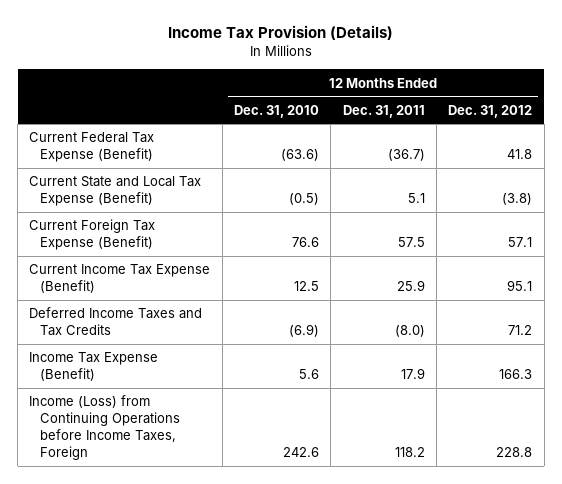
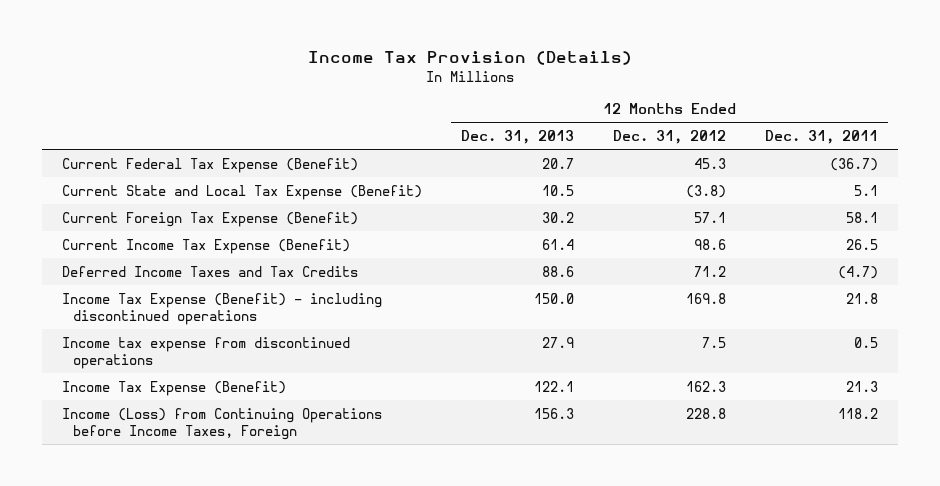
[234,104,320,118] Dec. 31, 2010 -> none
none -> [461,129,575,144] Dec. 31, 2013
[507,149,533,160] 41.8 -> [694,157,727,169] 45.3
[397,237,425,248] 57.5 -> [846,211,879,223] 58.1
[396,280,425,292] 25.9 -> [846,238,879,250] 26.5
[507,280,533,292] 95.1 -> [694,238,727,250] 98.6
[394,325,425,338] (8.0) -> [838,265,879,279] (4.7)
none -> [61,292,382,326] Income Tax Expense (Benefit) - including discontinued operations
none -> [61,336,350,370] Income tax expense from discontinued operations
[400,368,425,380] 17.9 -> [846,380,879,392] 21.3
[499,369,533,380] 166.3 -> [686,380,727,392] 162.3

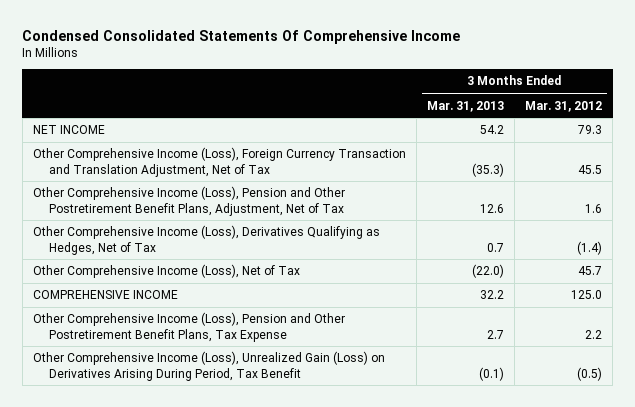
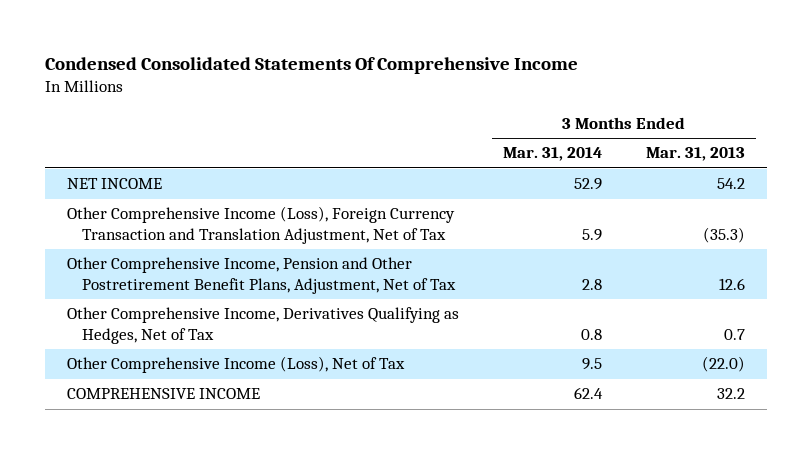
[525,100,603,112] Mar. 31, 2012 -> none
none -> [502,147,602,162] Mar. 31, 2014
[32,186,345,216] Other Comprehensive Income (Loss), Pension and Other Postretirement Benefit Plans, Adjustment, Net of Tax -> [66,257,457,294] Other Comprehensive Income, Pension and Other Postretirement Benefit Plans, Adjustment, Net of Tax
[32,225,380,255] Other Comprehensive Income (Loss), Derivatives Qualifying as Hedges, Net of Tax -> [66,307,459,344] Other Comprehensive Income, Derivatives Qualifying as Hedges, Net of Tax
[32,312,345,342] Other Comprehensive Income (Loss), Pension and Other Postretirement Benefit Plans, Tax Expense -> none
[32,351,385,381] Other Comprehensive Income (Loss), Unrealized Gain (Loss) on Derivatives Arising During Period, Tax Benefit -> none

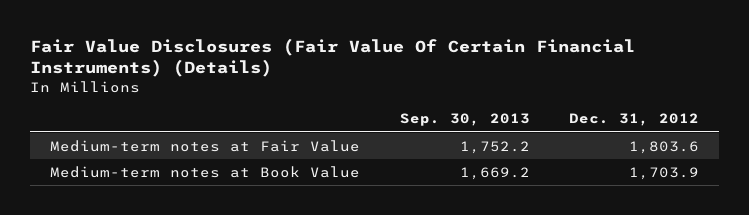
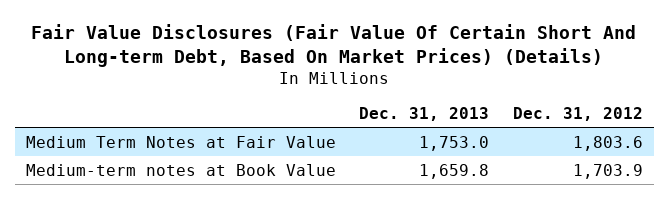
[30,37,636,78] Fair Value Disclosures (Fair Value Of Certain Financial Instruments) (Details) -> [31,23,637,67] Fair Value Disclosures (Fair Value Of Certain Short And Long-term Debt, Based On Market Prices) (Details)
[399,113,530,127] Sep. 30, 2013 -> none
none -> [359,106,490,121] Dec. 31, 2013
[50,139,361,152] Medium-term notes at Fair Value -> [26,135,337,148] Medium Term Notes at Fair Value

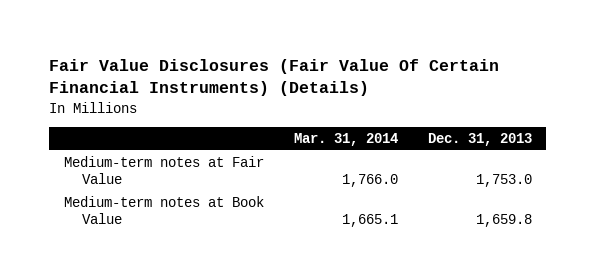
[31,23,637,67] Fair Value Disclosures (Fair Value Of Certain Short And Long-term Debt, Based On Market Prices) (Details) -> [49,59,500,97] Fair Value Disclosures (Fair Value Of Certain Financial Instruments) (Details)
[512,106,643,121] Dec. 31, 2012 -> none
none -> [293,132,398,146] Mar. 31, 2014
[26,135,337,148] Medium Term Notes at Fair Value -> [64,156,265,184] Medium-term notes at Fair Value

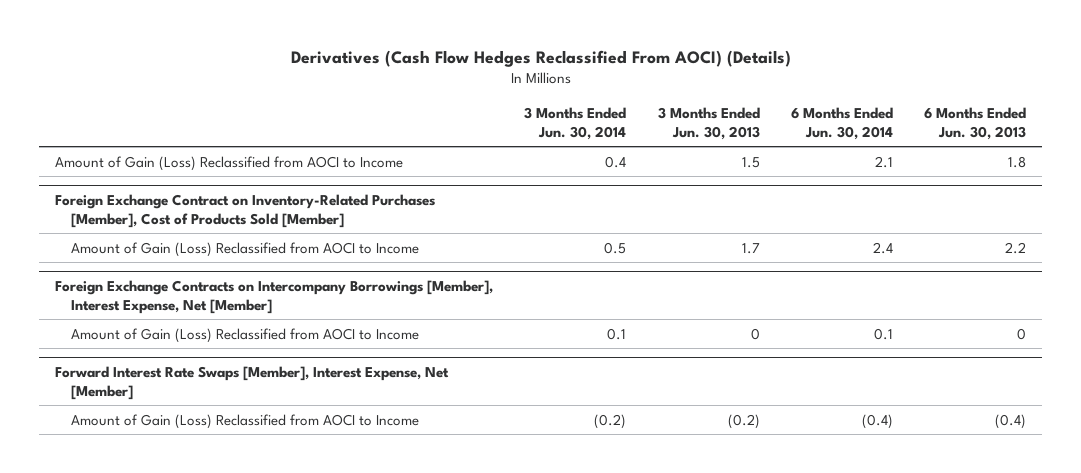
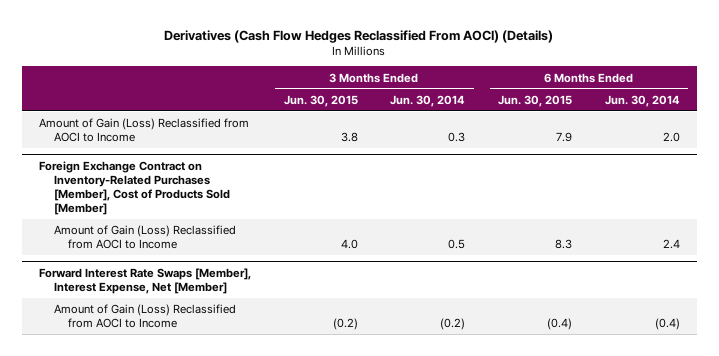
[657,106,760,140] 3 Months Ended Jun. 30, 2013 -> none
[924,106,1027,140] 6 Months Ended Jun. 30, 2013 -> none
none -> [283,94,358,107] Jun. 30, 2015
none -> [498,94,573,107] Jun. 30, 2015
[605,155,627,168] 0.4 -> [448,131,466,142] 0.3
[874,155,893,168] 2.1 -> [663,131,681,142] 2.0
[54,279,493,314] Foreign Exchange Contracts on Intercompany Borrowings [Member], Interest Expense, Net [Member] -> none
[70,327,419,343] Amount of Gain (Loss) Reclassified from AOCI to Income -> none

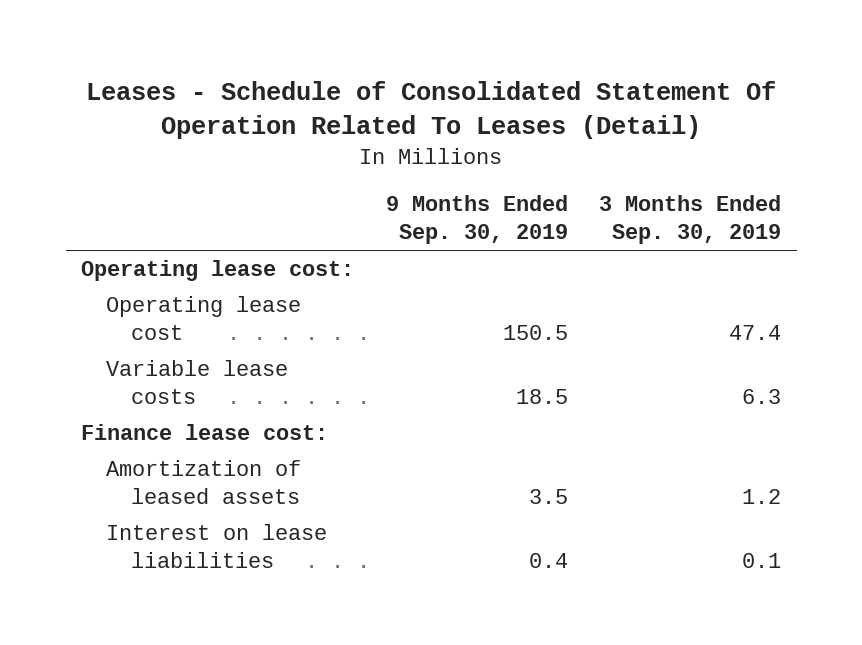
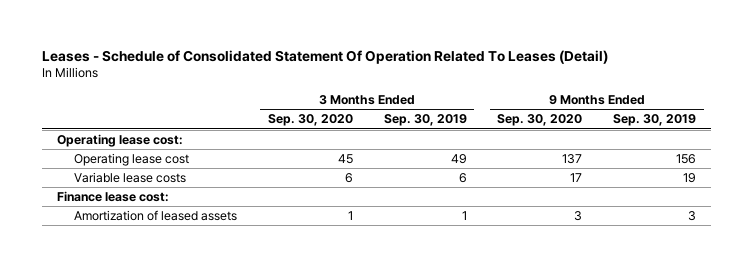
none -> [268,114,354,127] Sep. 30, 2020
none -> [497,114,583,127] Sep. 30, 2020
[502,325,568,341] 150.5 -> [675,154,696,165] 156
[729,325,782,341] 47.4 -> [450,154,467,165] 49
[515,389,568,405] 18.5 -> [682,173,696,184] 19
[742,389,782,405] 6.3 -> [458,173,467,184] 6
[106,524,328,569] Interest on lease liabilities -> none
[528,489,568,505] 3.5 -> [687,211,696,222] 3
[742,489,782,505] 1.2 -> [461,211,467,221] 1

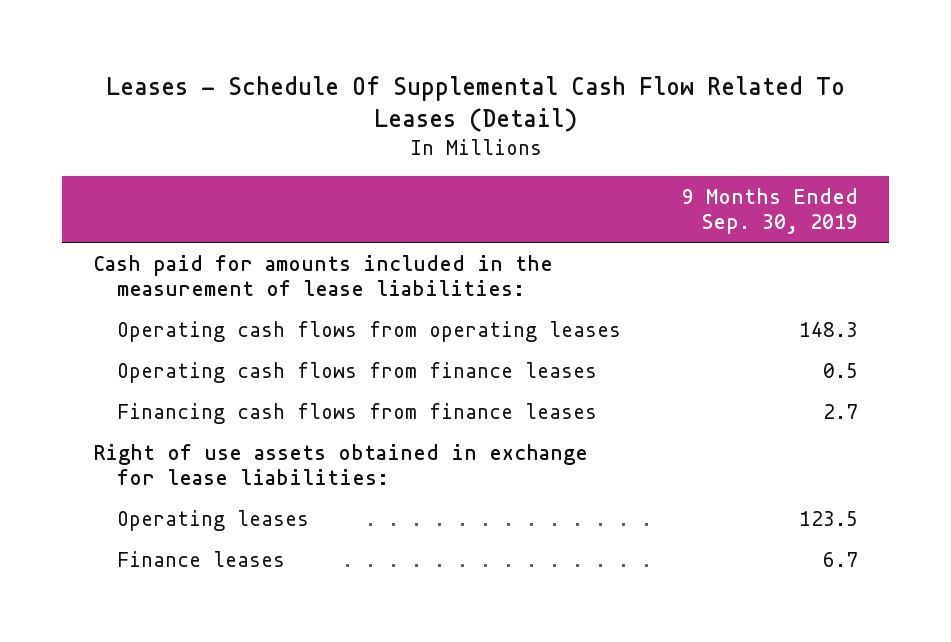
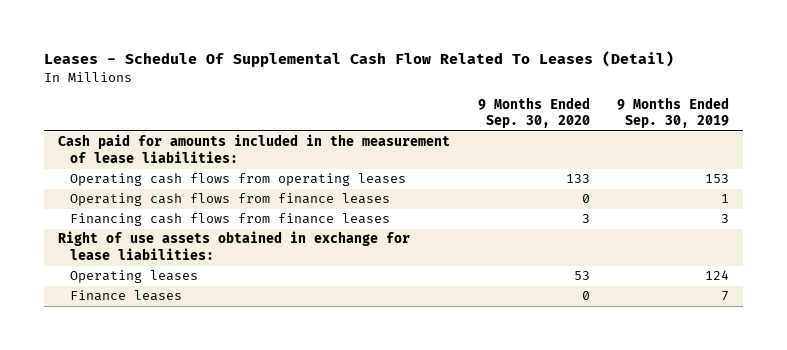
none -> [477,96,590,129] 9 Months Ended Sep. 30, 2020
[799,321,859,337] 148.3 -> [705,174,730,184] 153
[823,362,859,378] 0.5 -> [721,194,730,204] 1
[823,403,859,419] 2.7 -> [721,214,730,224] 3
[799,510,859,526] 123.5 -> [705,270,730,281] 124
[823,551,859,567] 6.7 -> [721,291,730,302] 7

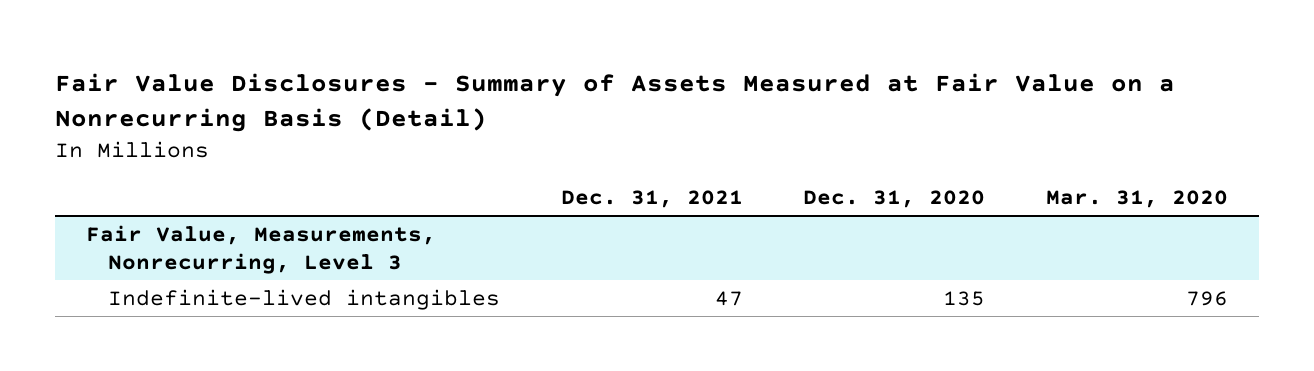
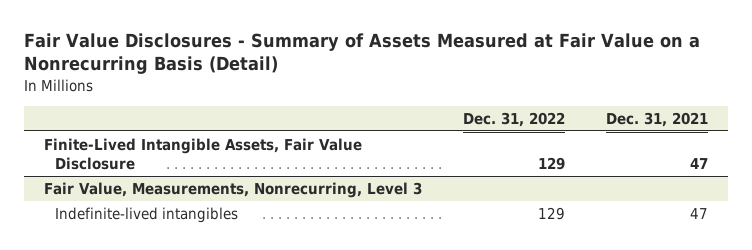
[803,189,986,208] Dec. 31, 2020 -> none
[1046,189,1229,208] Mar. 31, 2020 -> none
none -> [462,111,565,127] Dec. 31, 2022
none -> [43,137,362,170] Finite-Lived Intangible Assets, Fair Value Disclosure

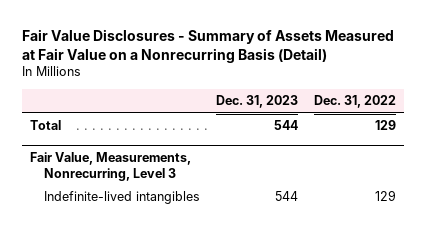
[605,111,708,127] Dec. 31, 2021 -> none
none -> [216,95,299,109] Dec. 31, 2023
[43,137,362,170] Finite-Lived Intangible Assets, Fair Value Disclosure -> [29,120,61,131] Total

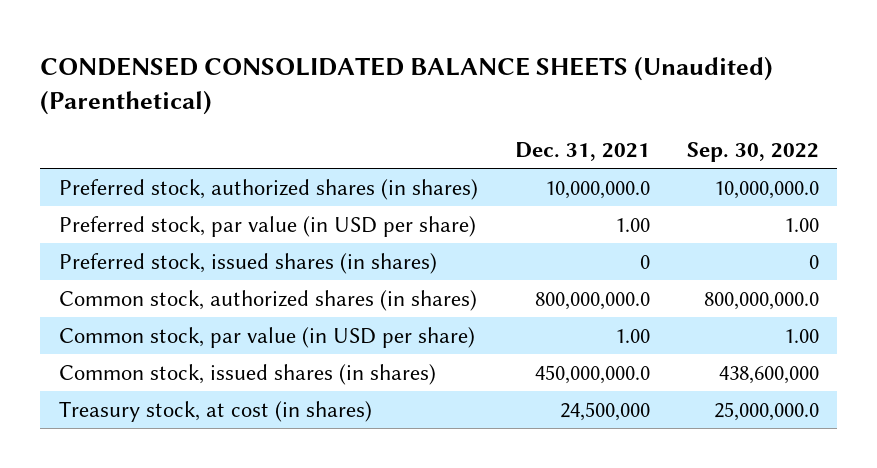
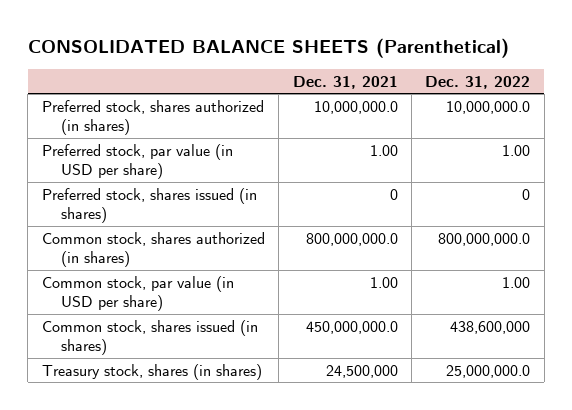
[40,55,774,116] CONDENSED CONSOLIDATED BALANCE SHEETS (Unaudited) (Parenthetical) -> [27,37,509,58] CONSOLIDATED BALANCE SHEETS (Parenthetical)
[686,142,819,163] Sep. 30, 2022 -> none
none -> [425,75,531,89] Dec. 31, 2022
[58,178,478,200] Preferred stock, authorized shares (in shares) -> [41,99,264,135] Preferred stock, shares authorized (in shares)
[58,252,437,274] Preferred stock, issued shares (in shares) -> [41,187,257,223] Preferred stock, shares issued (in shares)
[58,289,477,311] Common stock, authorized shares (in shares) -> [41,231,265,267] Common stock, shares authorized (in shares)
[58,363,436,385] Common stock, issued shares (in shares) -> [41,319,258,355] Common stock, shares issued (in shares)
[58,400,372,422] Treasury stock, at cost (in shares) -> [41,363,262,380] Treasury stock, shares (in shares)

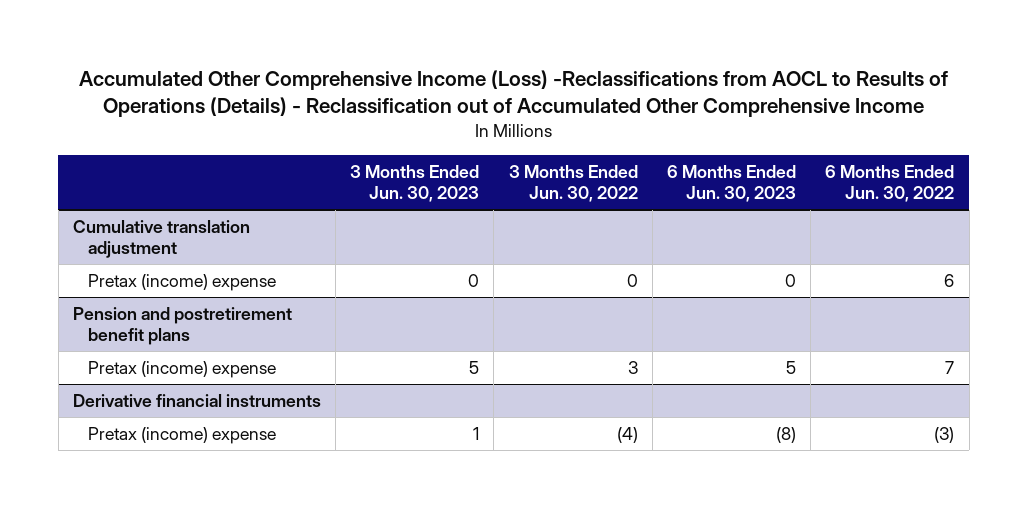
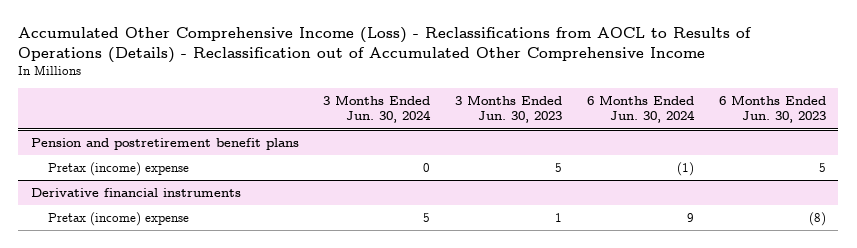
[78,69,948,118] Accumulated Other Comprehensive Income (Loss) -Reclassifications from AOCL to Results of Operations (Details) - Reclassification out of Accumulated Other Comprehensive Income -> [18,27,753,64] Accumulated Other Comprehensive Income (Loss) - Reclassifications from AOCL to Results of Operations (Details) - Reclassification out of Accumulated Other Comprehensive Income
[508,164,638,203] 3 Months Ended Jun. 30, 2022 -> none
[825,164,955,203] 6 Months Ended Jun. 30, 2022 -> none
none -> [323,95,432,124] 3 Months Ended Jun. 30, 2024
none -> [587,95,696,124] 6 Months Ended Jun. 30, 2024
[72,219,250,259] Cumulative translation adjustment -> none
[87,273,276,291] Pretax (income) expense -> none

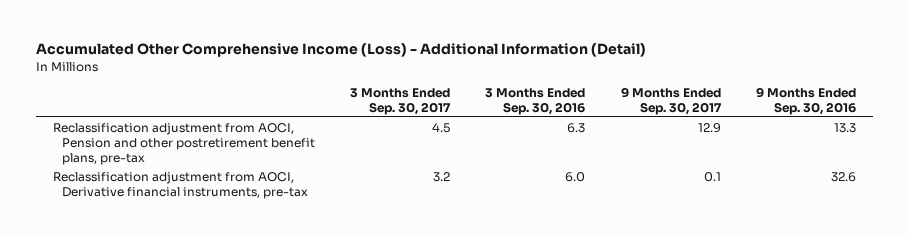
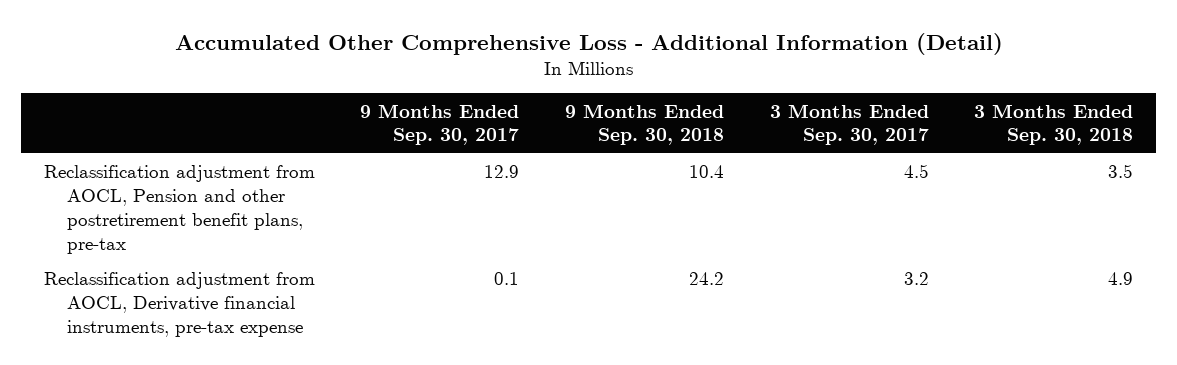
[35,43,646,58] Accumulated Other Comprehensive Income (Loss) - Additional Information (Detail) -> [174,32,1003,55] Accumulated Other Comprehensive Loss - Additional Information (Detail)
[485,87,586,115] 3 Months Ended Sep. 30, 2016 -> none
[755,86,856,115] 9 Months Ended Sep. 30, 2016 -> none
none -> [565,103,725,146] 9 Months Ended Sep. 30, 2018
none -> [974,103,1134,146] 3 Months Ended Sep. 30, 2018
[53,123,315,165] Reclassification adjustment from AOCI, Pension and other postretirement benefit plans, pre-tax -> [43,165,315,254] Reclassification adjustment from AOCL, Pension and other postretirement benefit plans, pre-tax
[53,172,308,199] Reclassification adjustment from AOCI, Derivative financial instruments, pre-tax -> [43,272,315,337] Reclassification adjustment from AOCL, Derivative financial instruments, pre-tax expense

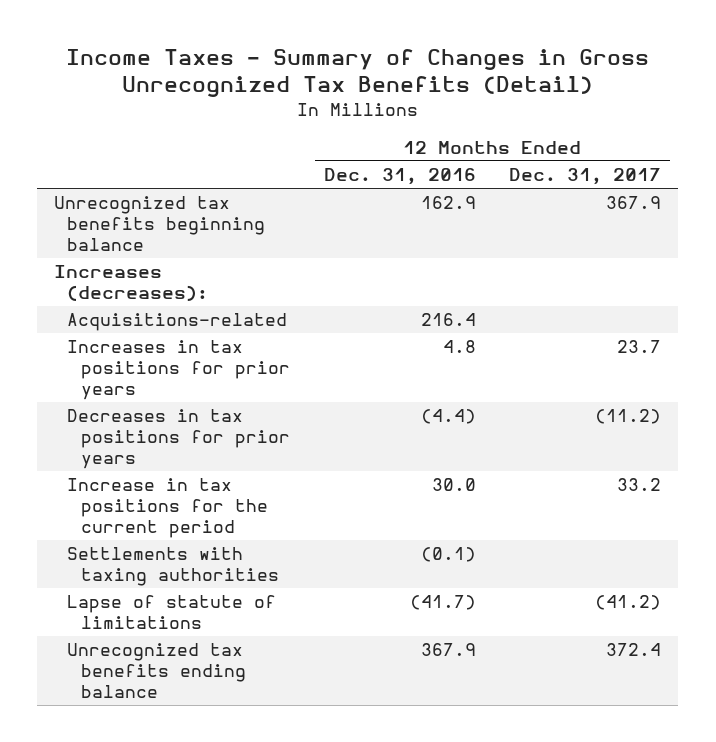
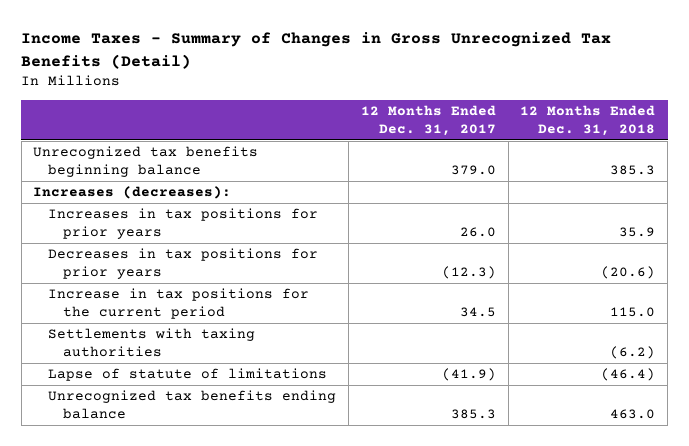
[323,168,476,186] Dec. 31, 2016 -> none
none -> [520,104,656,136] 12 Months Ended Dec. 31, 2018
[606,196,662,210] 367.9 -> [450,165,496,176] 379.0
[67,313,288,332] Acquisitions-related -> none
[617,340,662,354] 23.7 -> [459,227,496,238] 26.0
[595,409,662,425] (11.2) -> [441,266,496,280] (12.3)
[617,478,662,492] 33.2 -> [459,307,496,318] 34.5
[595,595,662,611] (41.2) -> [441,368,496,382] (41.9)
[606,643,662,657] 372.4 -> [450,409,496,420] 385.3

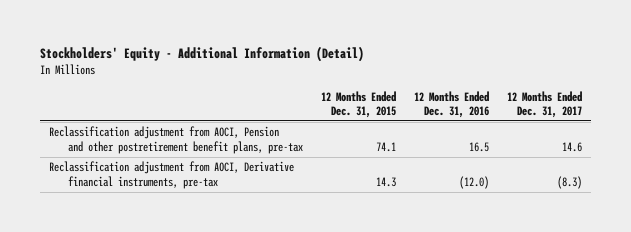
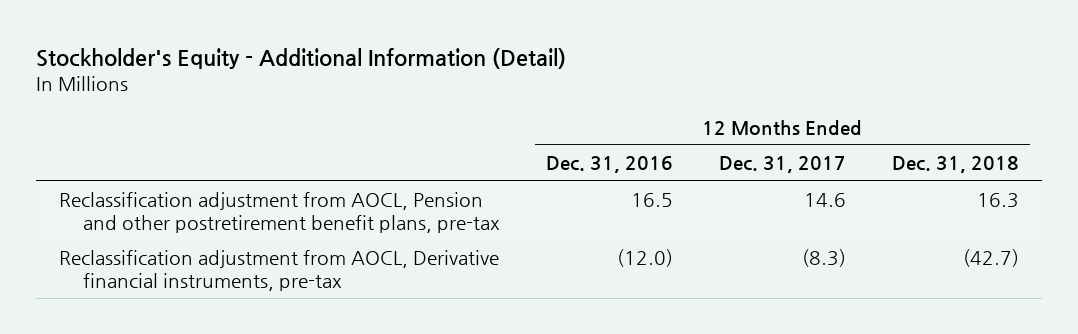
[39,46,364,63] Stockholders' Equity - Additional Information (Detail) -> [36,48,567,70] Stockholder's Equity - Additional Information (Detail)
[320,90,396,118] 12 Months Ended Dec. 31, 2015 -> none
none -> [891,156,1019,174] Dec. 31, 2018
[48,126,303,154] Reclassification adjustment from AOCI, Pension and other postretirement benefit plans, pre-tax -> [59,192,501,234] Reclassification adjustment from AOCL, Pension and other postretirement benefit plans, pre-tax
[48,161,294,189] Reclassification adjustment from AOCI, Derivative financial instruments, pre-tax -> [59,250,500,292] Reclassification adjustment from AOCL, Derivative financial instruments, pre-tax

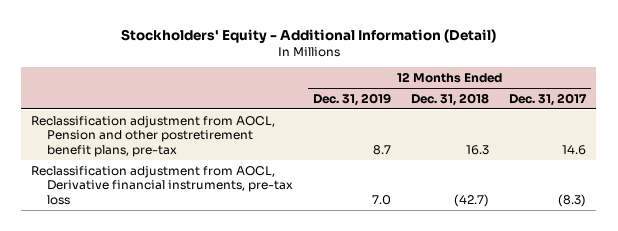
[36,48,567,70] Stockholder's Equity - Additional Information (Detail) -> [120,28,496,43] Stockholders' Equity - Additional Information (Detail)
[546,156,674,174] Dec. 31, 2016 -> none
none -> [313,92,392,106] Dec. 31, 2019
[59,250,500,292] Reclassification adjustment from AOCL, Derivative financial instruments, pre-tax -> [31,165,294,206] Reclassification adjustment from AOCL, Derivative financial instruments, pre-tax loss

